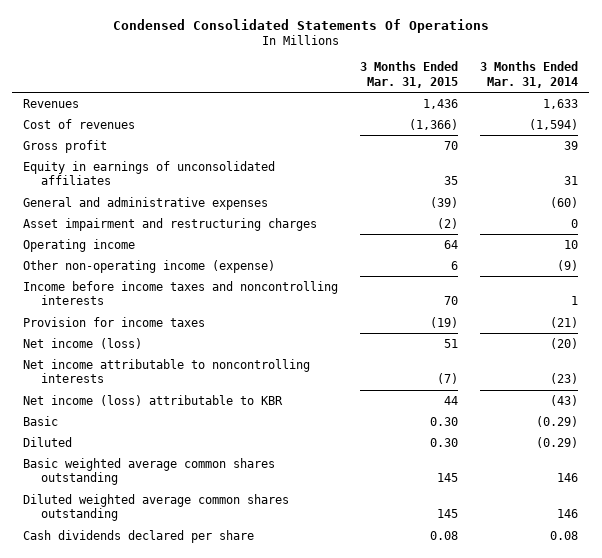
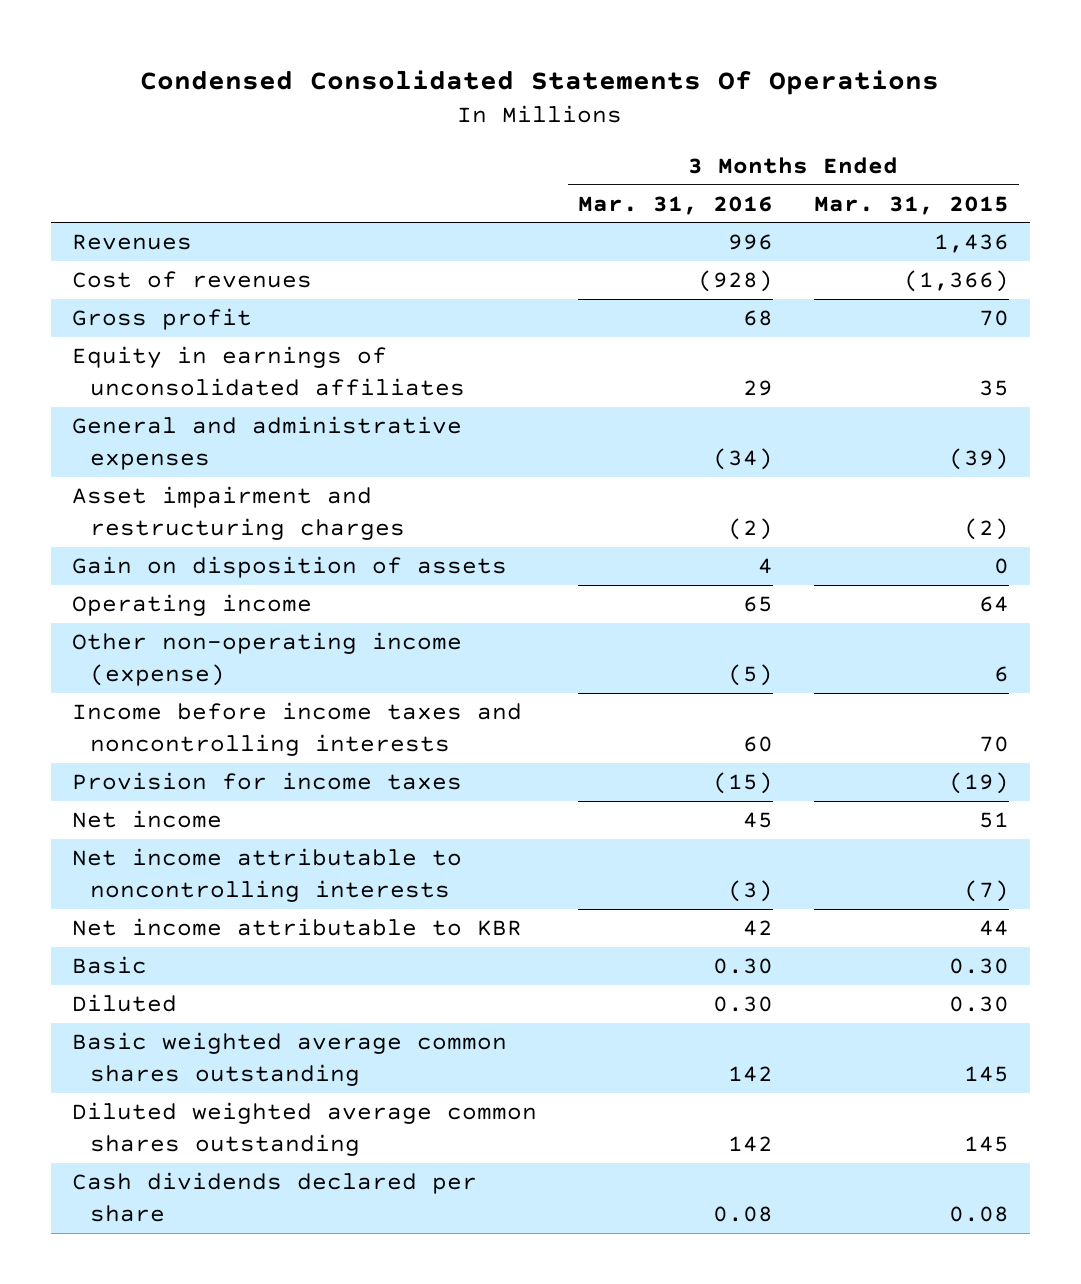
[480,61,579,88] 3 Months Ended Mar. 31, 2014 -> none
none -> [577,195,773,215] Mar. 31, 2016
none -> [71,556,507,579] Gain on disposition of assets
[23,337,143,349] Net income (loss) -> [71,810,222,829] Net income
[23,394,284,406] Net income (loss) attributable to KBR -> [71,918,522,937] Net income attributable to KBR

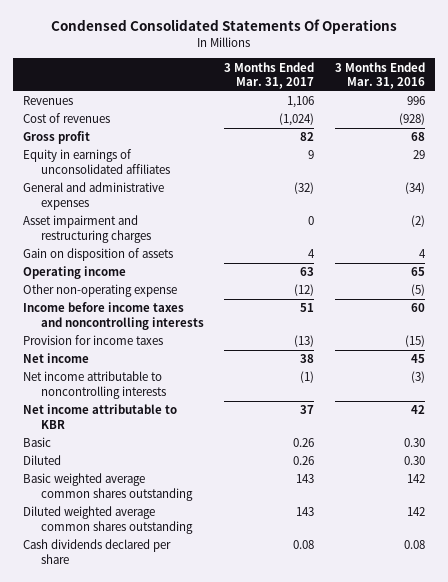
[814,195,1010,215] Mar. 31, 2015 -> none
none -> [224,61,315,89] 3 Months Ended Mar. 31, 2017
[71,632,462,686] Other non-operating income (expense) -> [23,284,178,298] Other non-operating expense

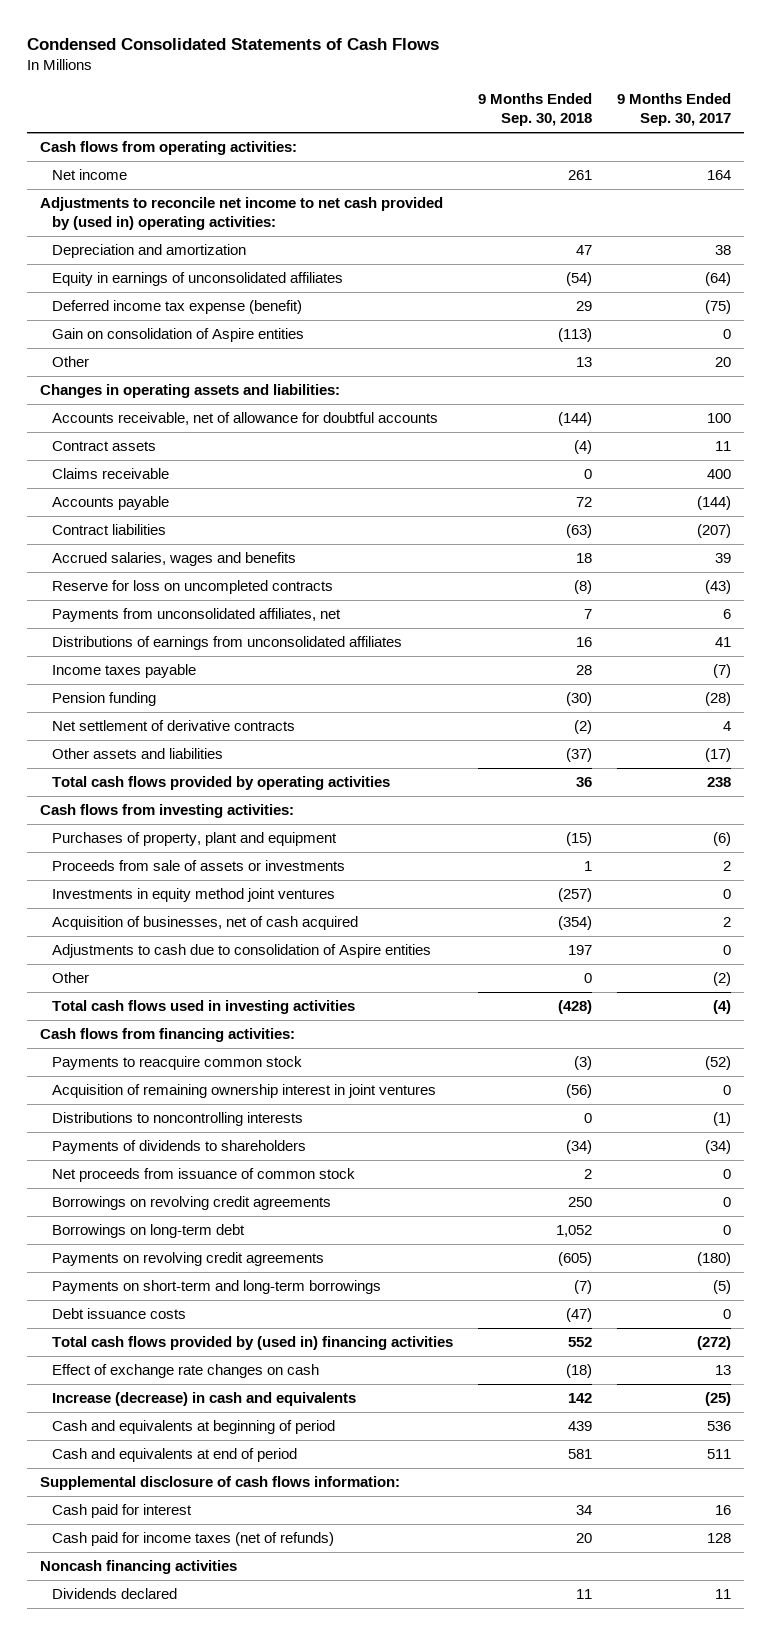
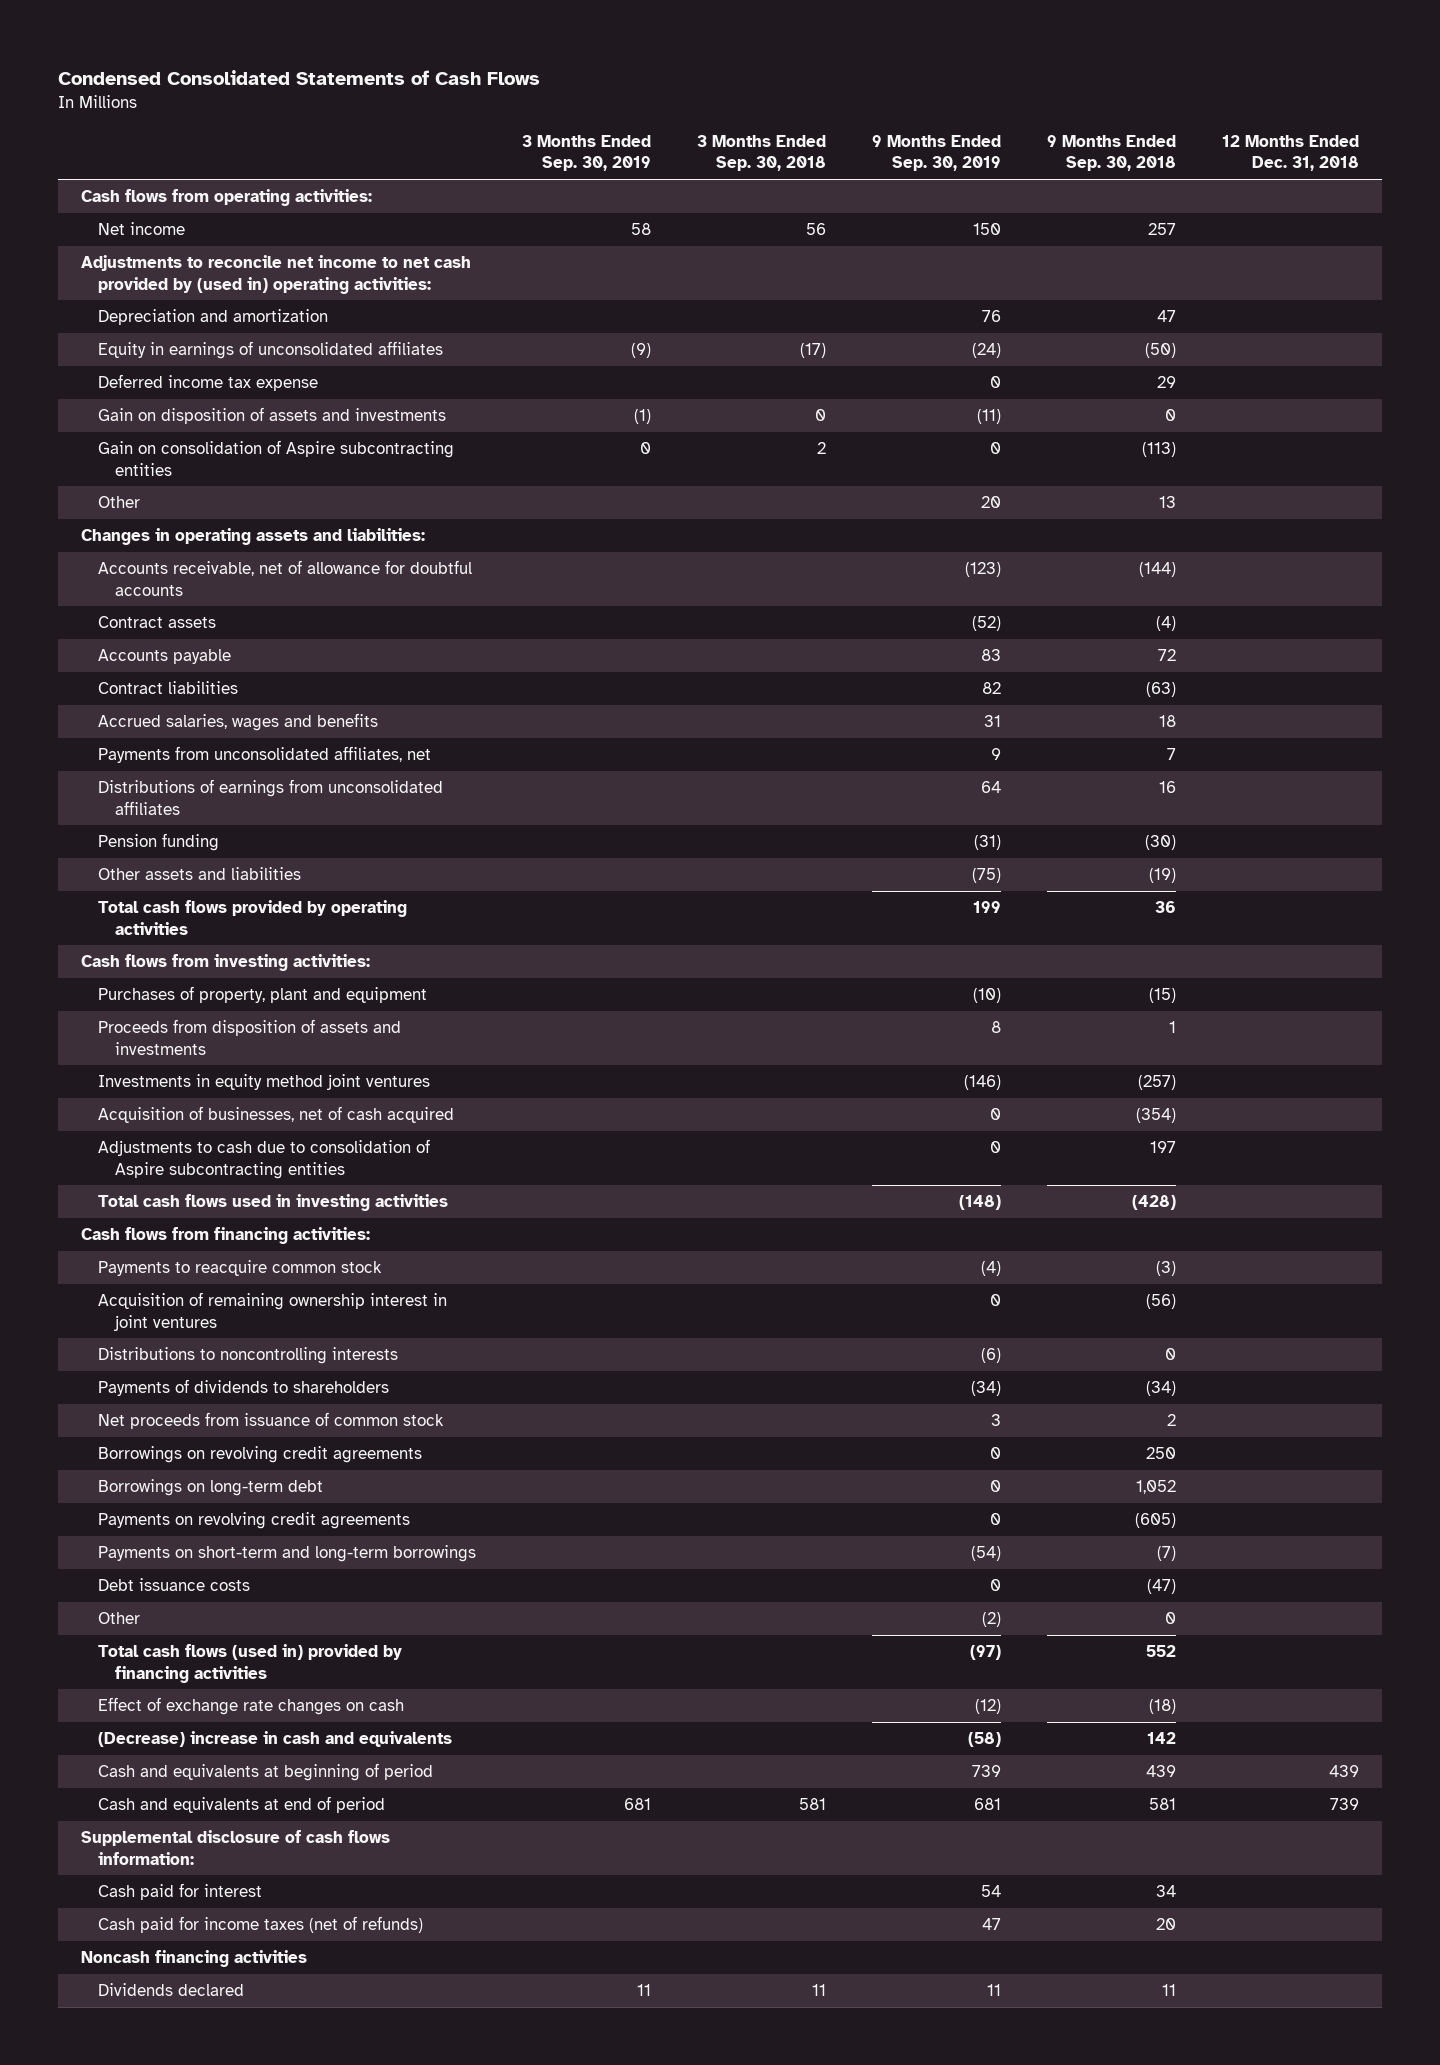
[617,93,732,127] 9 Months Ended Sep. 30, 2017 -> none
none -> [522,135,652,172] 3 Months Ended Sep. 30, 2019
none -> [697,135,827,172] 3 Months Ended Sep. 30, 2018
none -> [872,135,1002,172] 9 Months Ended Sep. 30, 2019
none -> [1222,135,1360,172] 12 Months Ended Dec. 31, 2018
[568,170,593,181] 261 -> [1148,223,1177,236] 257
[566,272,593,287] (54) -> [1145,343,1177,359] (50)
[52,300,303,315] Deferred income tax expense (benefit) -> [98,374,319,392] Deferred income tax expense
none -> [98,407,447,425] Gain on disposition of assets and investments
[52,328,305,343] Gain on consolidation of Aspire entities -> [98,440,455,476] Gain on consolidation of Aspire subcontracting entities
[52,468,170,480] Claims receivable -> none
[52,580,334,595] Reserve for loss on uncompleted contracts -> none
[52,664,197,679] Income taxes payable -> none
[52,720,296,732] Net settlement of derivative contracts -> none
[566,748,593,763] (37) -> [1149,868,1177,884] (19)
[52,860,346,872] Proceeds from sale of assets or investments -> [98,1019,402,1055] Proceeds from disposition of assets and investments
[52,944,432,959] Adjustments to cash due to consolidation of Aspire entities -> [98,1139,431,1179] Adjustments to cash due to consolidation of Aspire subcontracting entities
[52,972,90,984] Other -> [98,1612,141,1625] Other
[52,1336,454,1351] Total cash flows provided by (used in) financing activities -> [98,1644,403,1683] Total cash flows (used in) provided by financing activities
[52,1392,357,1407] Increase (decrease) in cash and equivalents -> [98,1731,453,1748] (Decrease) increase in cash and equivalents

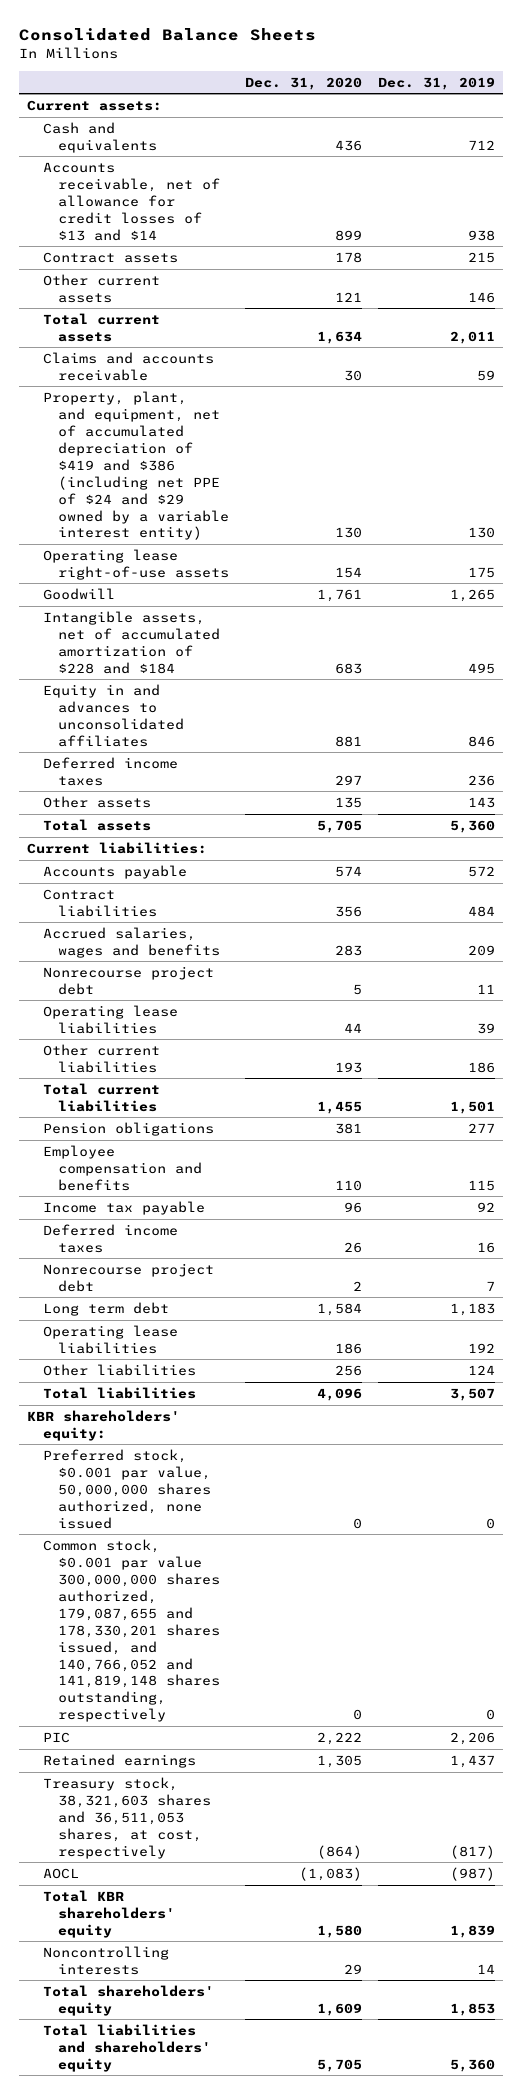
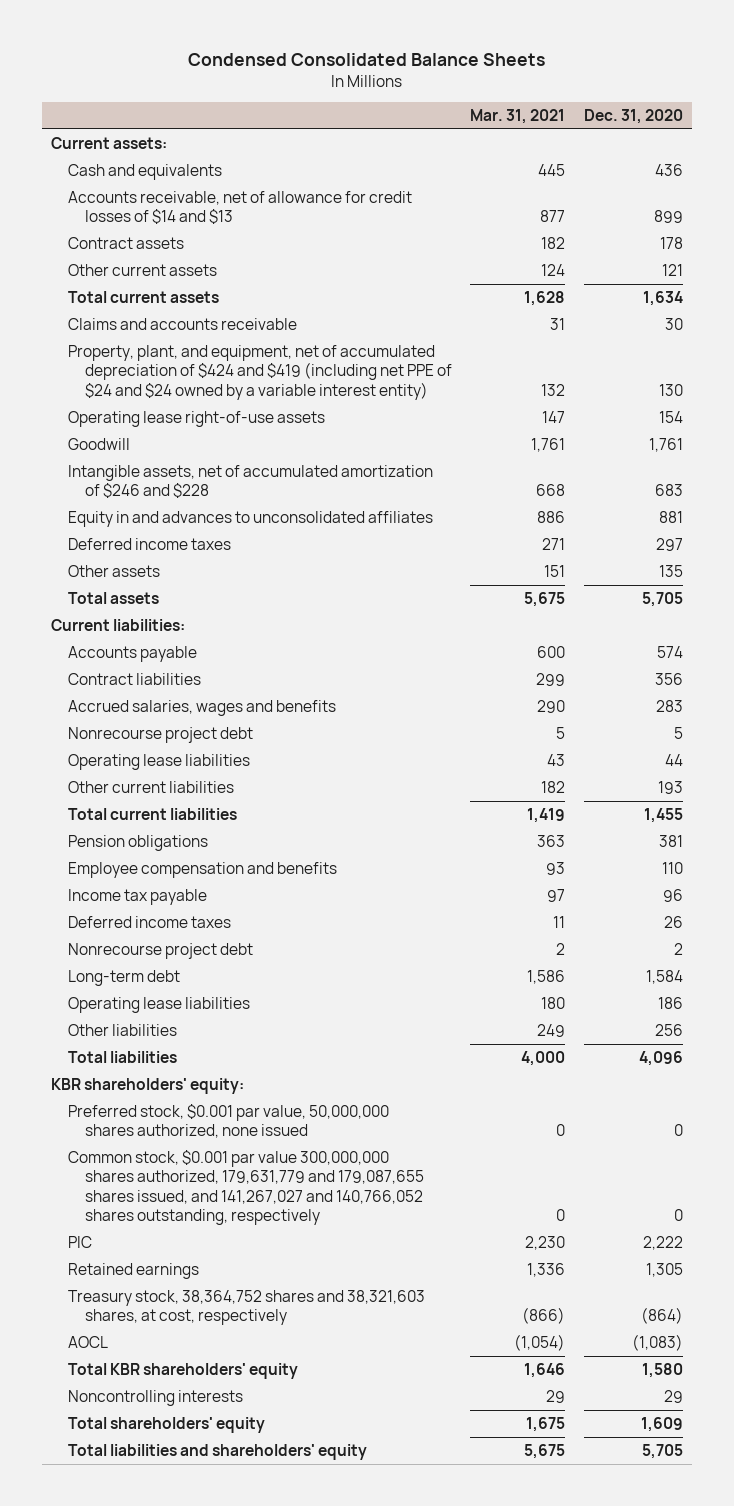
[19,27,317,41] Consolidated Balance Sheets -> [187,52,545,66] Condensed Consolidated Balance Sheets
[377,76,495,90] Dec. 31, 2019 -> none
none -> [470,108,566,124] Mar. 31, 2021
[42,161,221,241] Accounts receivable, net of allowance for credit losses of $13 and $14 -> [67,190,412,225] Accounts receivable, net of allowance for credit losses of $14 and $13
[42,390,230,541] Property, plant, and equipment, net of accumulated depreciation of $419 and $386 (including net PPE of $24 and $29 owned by a variable interest entity) -> [67,344,452,400] Property, plant, and equipment, net of accumulated depreciation of $424 and $419 (including net PPE of $24 and $24 owned by a variable interest entity)
[42,610,221,674] Intangible assets, net of accumulated amortization of $228 and $184 -> [67,464,433,499] Intangible assets, net of accumulated amortization of $246 and $228
[42,1301,169,1316] Long term debt -> [67,969,180,986] Long-term debt
[42,1538,221,1723] Common stock, $0.001 par value 300,000,000 shares authorized, 179,087,655 and 178,330,201 shares issued, and 140,766,052 and 141,819,148 shares outstanding, respectively -> [67,1149,424,1226] Common stock, $0.001 par value 300,000,000 shares authorized, 179,631,779 and 179,087,655 shares issued, and 141,267,027 and 140,766,052 shares outstanding, respectively
[42,1776,212,1859] Treasury stock, 38,321,603 shares and 36,511,053 shares, at cost, respectively -> [67,1289,425,1326] Treasury stock, 38,364,752 shares and 38,321,603 shares, at cost, respectively

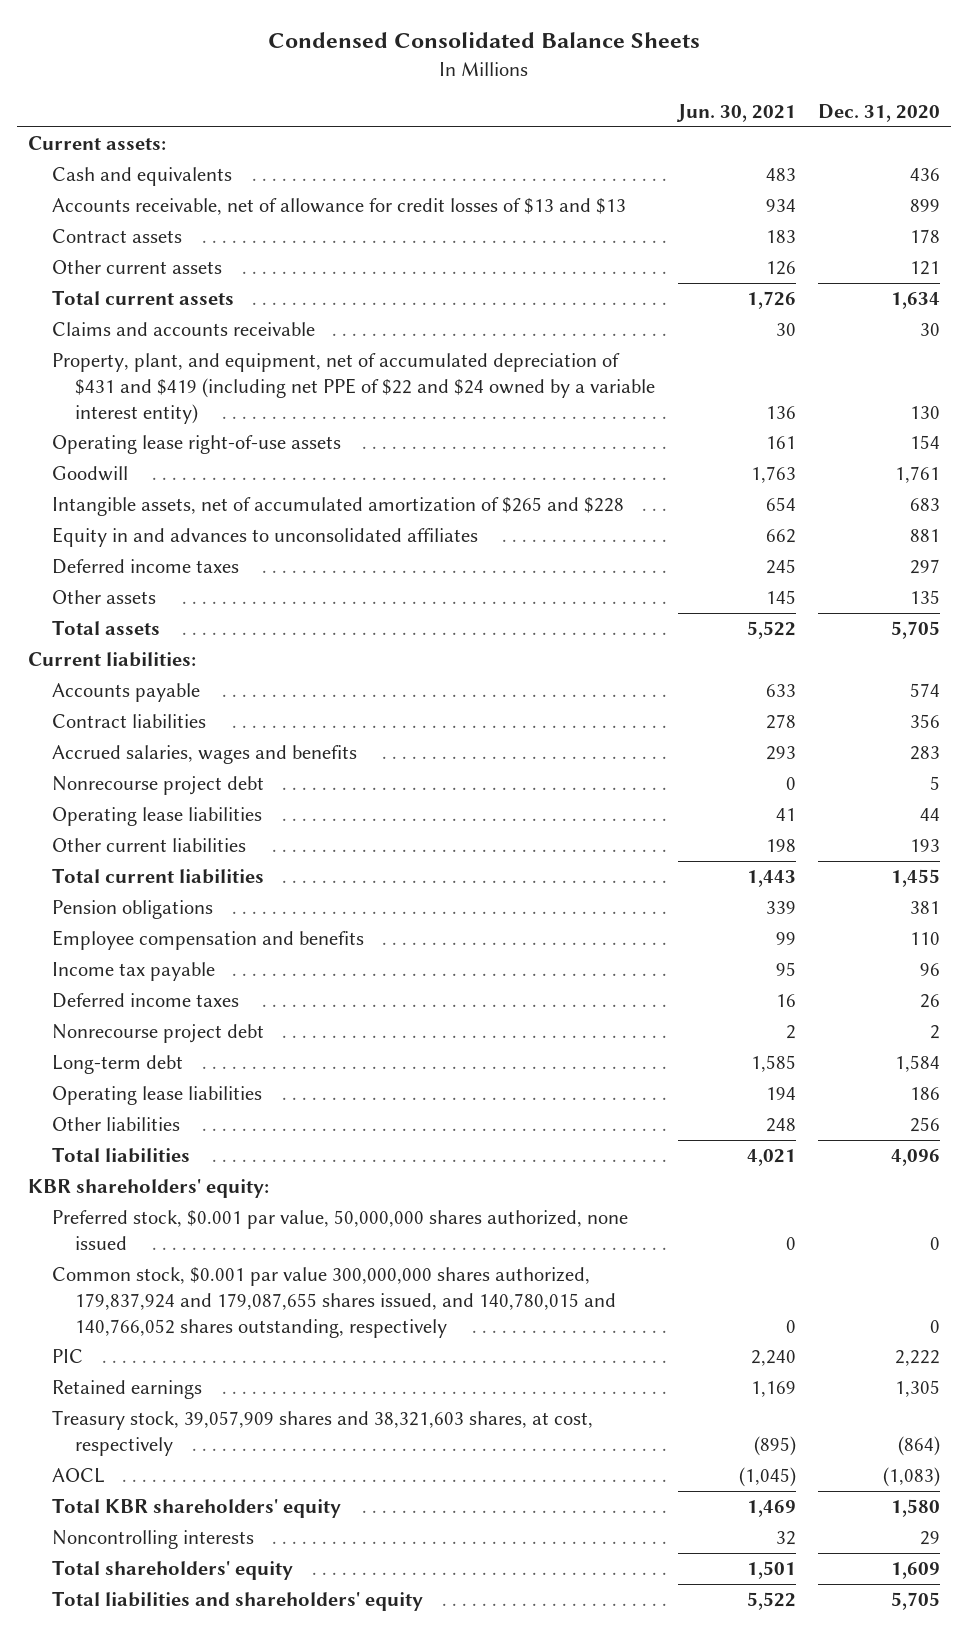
[470,108,566,124] Mar. 31, 2021 -> none
none -> [675,104,796,123] Jun. 30, 2021
[67,190,412,225] Accounts receivable, net of allowance for credit losses of $14 and $13 -> [51,198,626,216] Accounts receivable, net of allowance for credit losses of $13 and $13
[67,344,452,400] Property, plant, and equipment, net of accumulated depreciation of $424 and $419 (including net PPE of $24 and $24 owned by a variable interest entity) -> [51,353,656,424] Property, plant, and equipment, net of accumulated depreciation of $431 and $419 (including net PPE of $22 and $24 owned by a variable interest entity)
[67,464,433,499] Intangible assets, net of accumulated amortization of $246 and $228 -> [51,497,624,517] Intangible assets, net of accumulated amortization of $265 and $228
[67,1149,424,1226] Common stock, $0.001 par value 300,000,000 shares authorized, 179,631,779 and 179,087,655 shares issued, and 141,267,027 and 140,766,052 shares outstanding, respectively -> [51,1267,617,1338] Common stock, $0.001 par value 300,000,000 shares authorized, 179,837,924 and 179,087,655 shares issued, and 140,780,015 and 140,766,052 shares outstanding, respectively
[67,1289,425,1326] Treasury stock, 38,364,752 shares and 38,321,603 shares, at cost, respectively -> [51,1410,593,1456] Treasury stock, 39,057,909 shares and 38,321,603 shares, at cost, respectively

